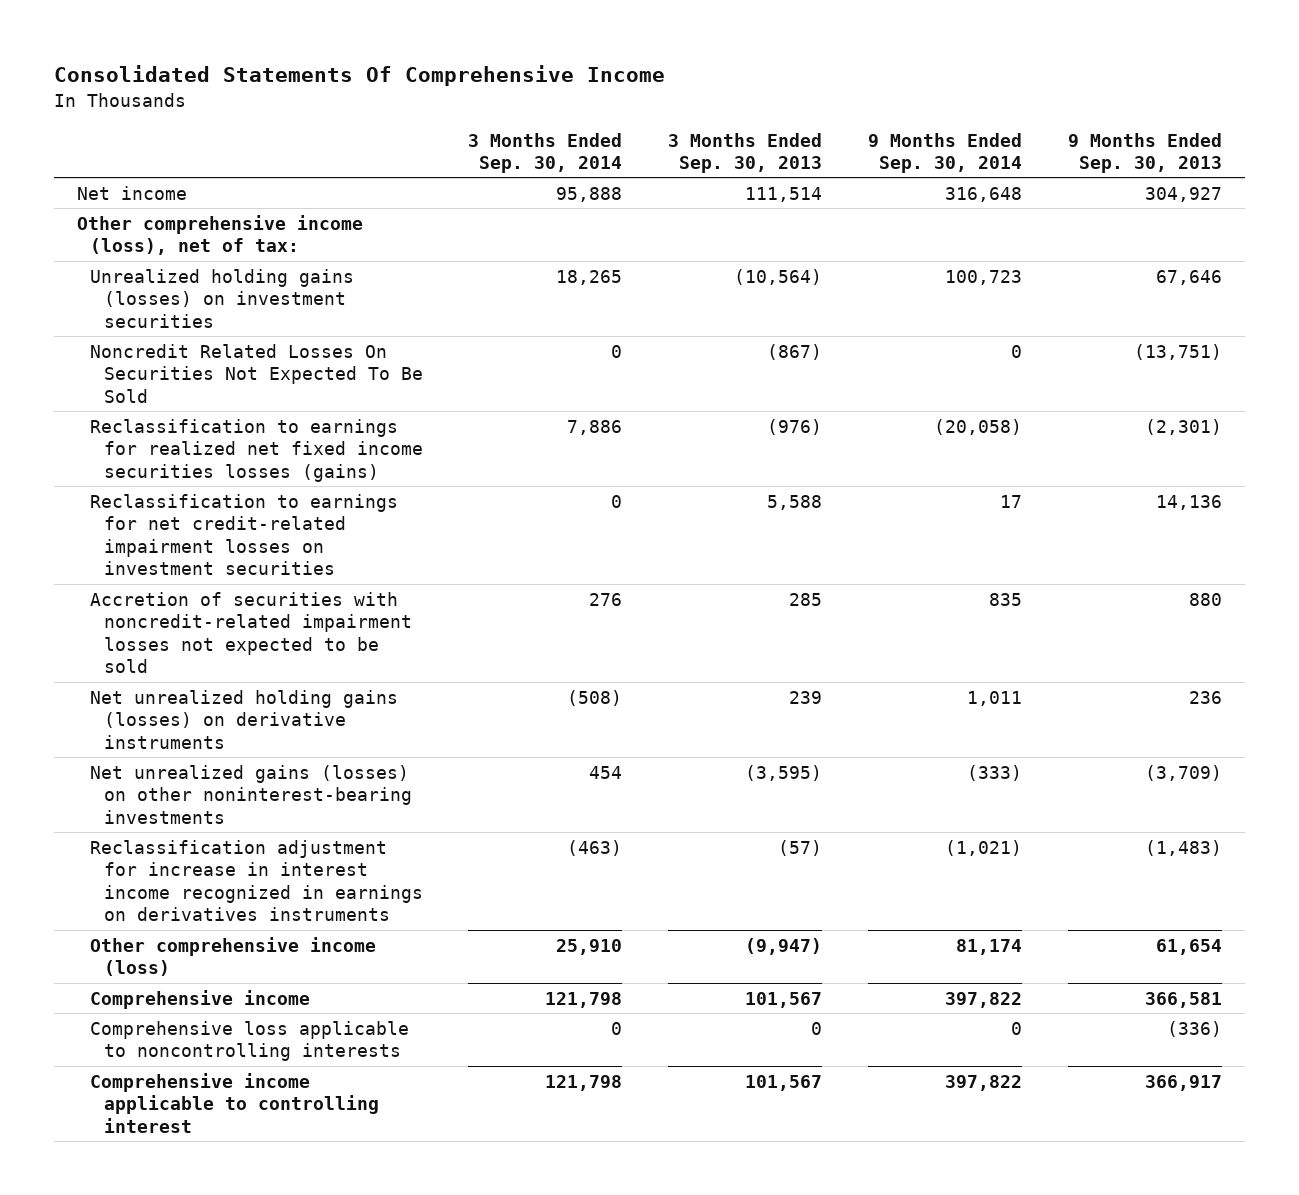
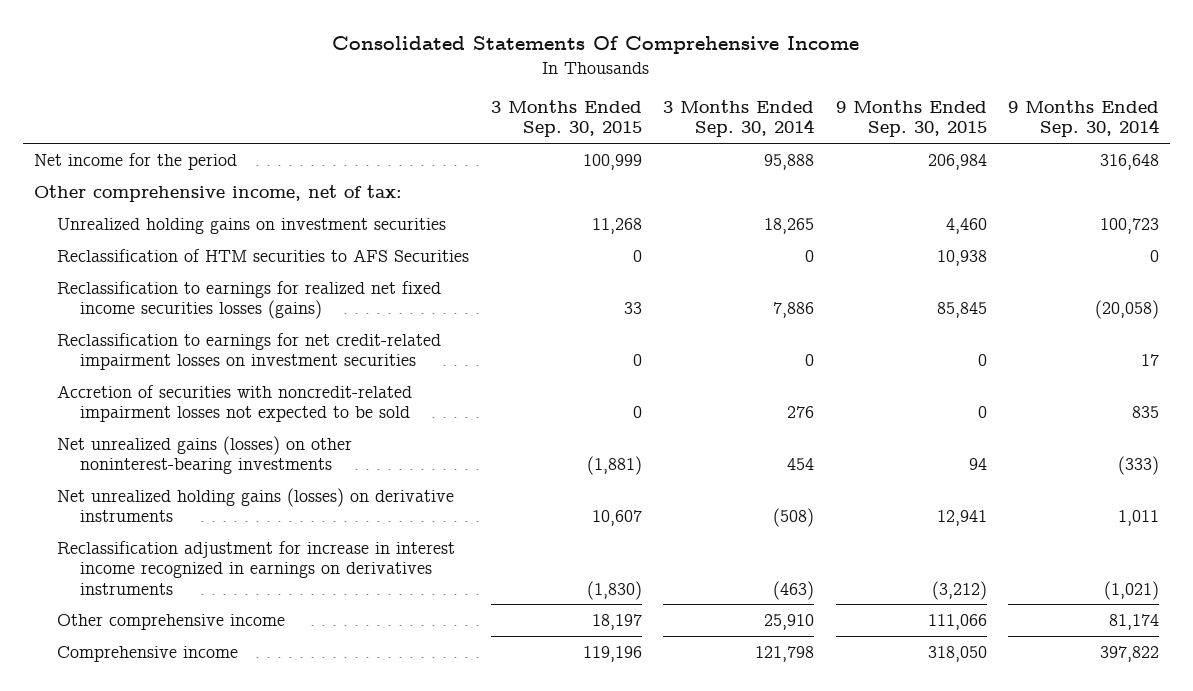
[668,132,823,174] 3 Months Ended Sep. 30, 2013 -> none
[1067,132,1222,174] 9 Months Ended Sep. 30, 2013 -> none
none -> [490,99,642,138] 3 Months Ended Sep. 30, 2015
none -> [835,99,987,138] 9 Months Ended Sep. 30, 2015
[90,343,423,403] Noncredit Related Losses On Securities Not Expected To Be Sold -> none
[77,185,188,200] Net income -> [33,152,237,170] Net income for the period
[77,214,364,256] Other comprehensive income (loss), net of tax: -> [33,184,402,202] Other comprehensive income, net of tax:
[90,268,355,328] Unrealized holding gains (losses) on investment securities -> [56,217,446,234] Unrealized holding gains on investment securities
none -> [56,248,469,262] Reclassification of HTM securities to AFS Securities
[90,689,399,749] Net unrealized holding gains (losses) on derivative instruments -> [56,487,454,523] Net unrealized holding gains (losses) on derivative instruments
[90,936,377,977] Other comprehensive income (loss) -> [56,613,285,630] Other comprehensive income
[90,1020,410,1062] Comprehensive loss applicable to noncontrolling interests -> none
[90,1072,379,1133] Comprehensive income applicable to controlling interest -> none

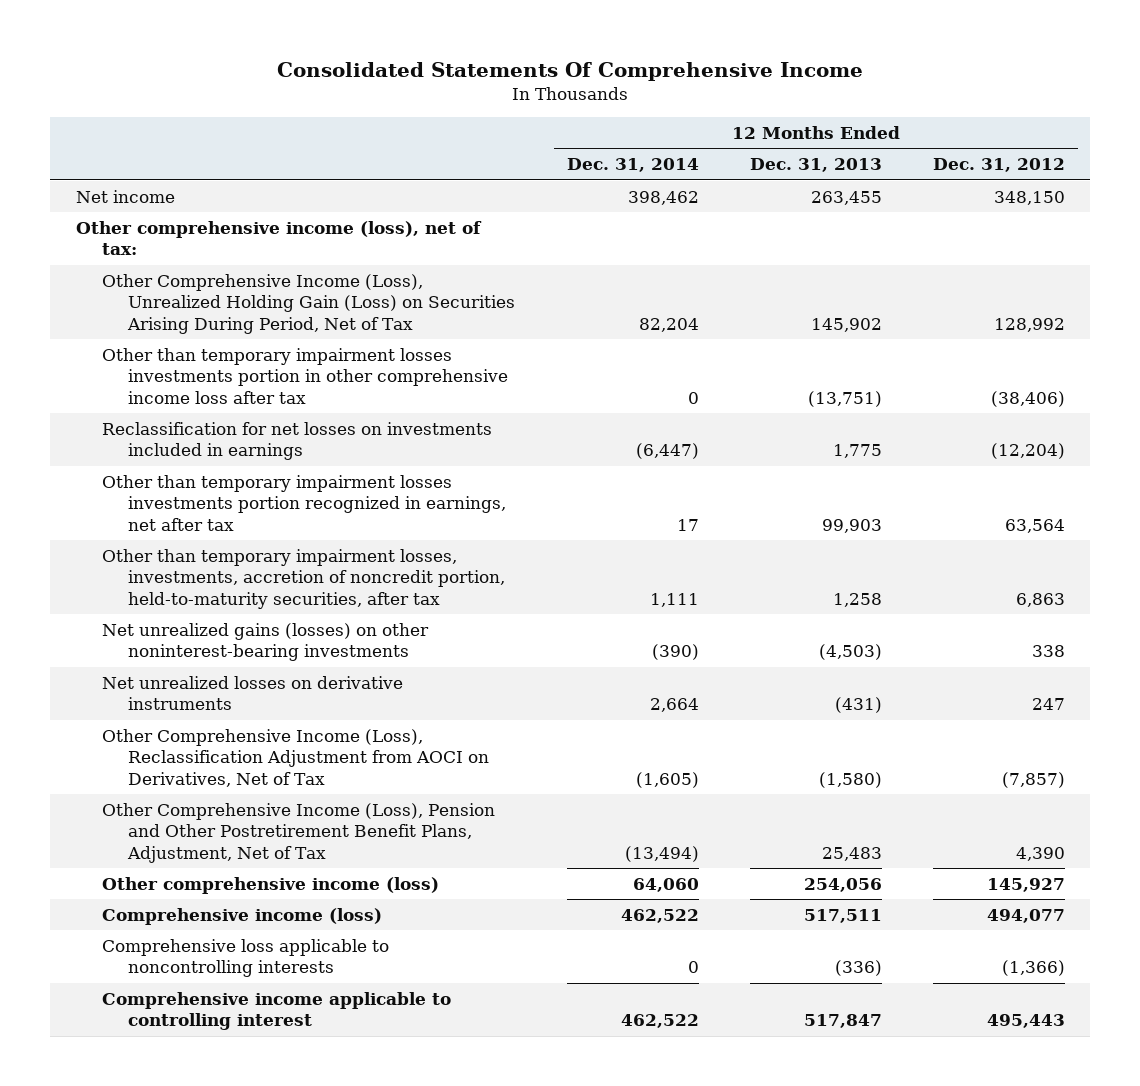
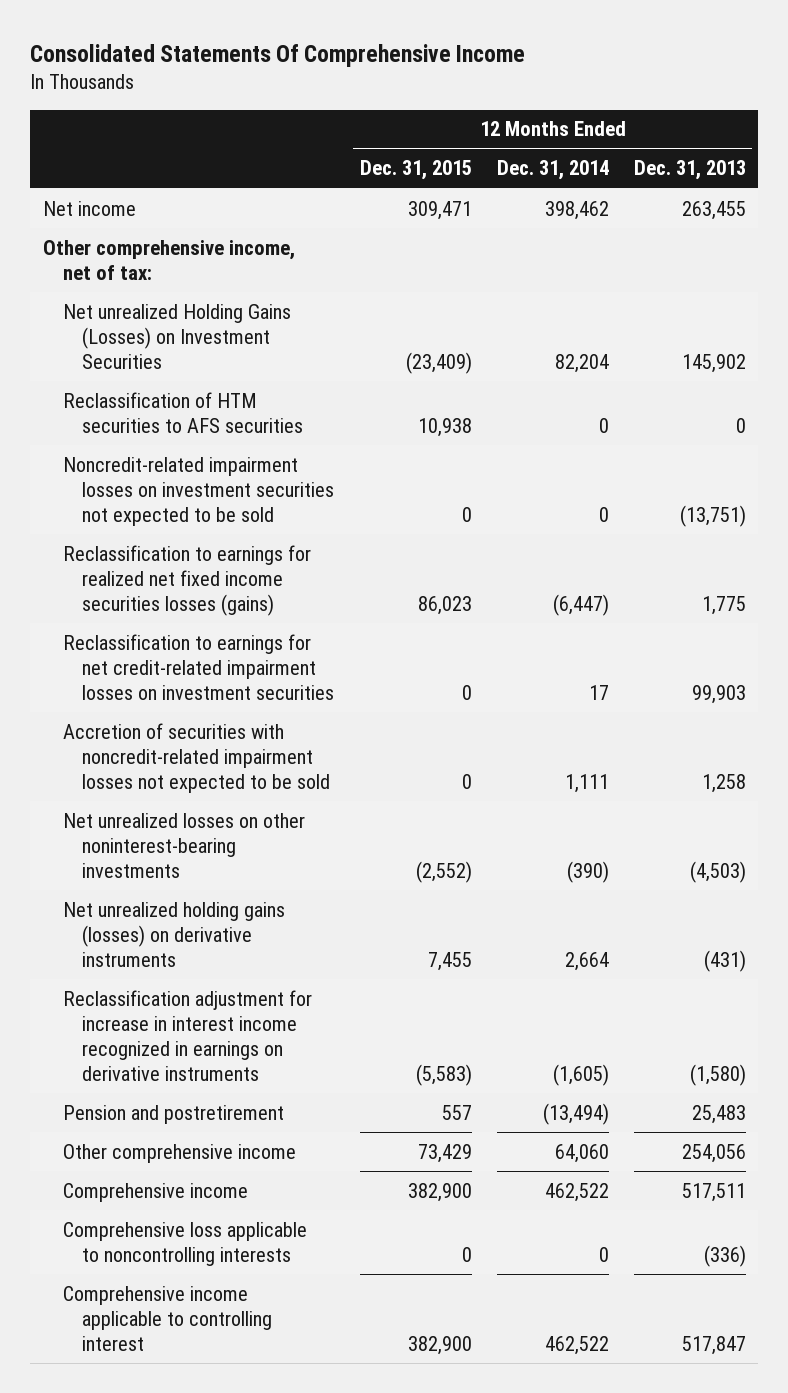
[932,158,1065,173] Dec. 31, 2012 -> none
none -> [359,160,472,181] Dec. 31, 2015
[75,220,482,256] Other comprehensive income (loss), net of tax: -> [42,239,295,280] Other comprehensive income, net of tax:
[102,273,516,334] Other Comprehensive Income (Loss), Unrealized Holding Gain (Loss) on Securities Arising During Period, Net of Tax -> [62,303,291,369] Net unrealized Holding Gains (Losses) on Investment Securities
none -> [62,391,304,433] Reclassification of HTM securities to AFS securities
[102,347,509,404] Other than temporary impairment losses investments portion in other comprehensive income loss after tax -> [62,456,335,526] Noncredit-related impairment losses on investment securities not expected to be sold
[102,421,493,461] Reclassification for net losses on investments included in earnings -> [62,544,311,616] Reclassification to earnings for realized net fixed income securities losses (gains)
[102,474,507,531] Other than temporary impairment losses investments portion recognized in earnings, net after tax -> [62,633,335,700] Reclassification to earnings for net credit-related impairment losses on investment securities
[102,548,506,609] Other than temporary impairment losses, investments, accretion of noncredit portion, held-to-maturity securities, after tax -> [62,722,331,793] Accretion of securities with noncredit-related impairment losses not expected to be sold
[102,622,430,662] Net unrealized gains (losses) on other noninterest-bearing investments -> [62,812,305,878] Net unrealized losses on other noninterest-bearing investments
[102,675,404,711] Net unrealized losses on derivative instruments -> [62,901,285,967] Net unrealized holding gains (losses) on derivative instruments
[102,728,490,787] Other Comprehensive Income (Loss), Reclassification Adjustment from AOCI on Derivatives, Net of Tax -> [62,989,312,1081] Reclassification adjustment for increase in interest income recognized in earnings on derivative instruments
[102,802,496,863] Other Comprehensive Income (Loss), Pension and Other Postretirement Benefit Plans, Adjustment, Net of Tax -> [62,1104,284,1124] Pension and postretirement
[102,876,440,894] Other comprehensive income (loss) -> [62,1143,296,1163] Other comprehensive income
[102,907,383,925] Comprehensive income (loss) -> [62,1182,248,1202] Comprehensive income

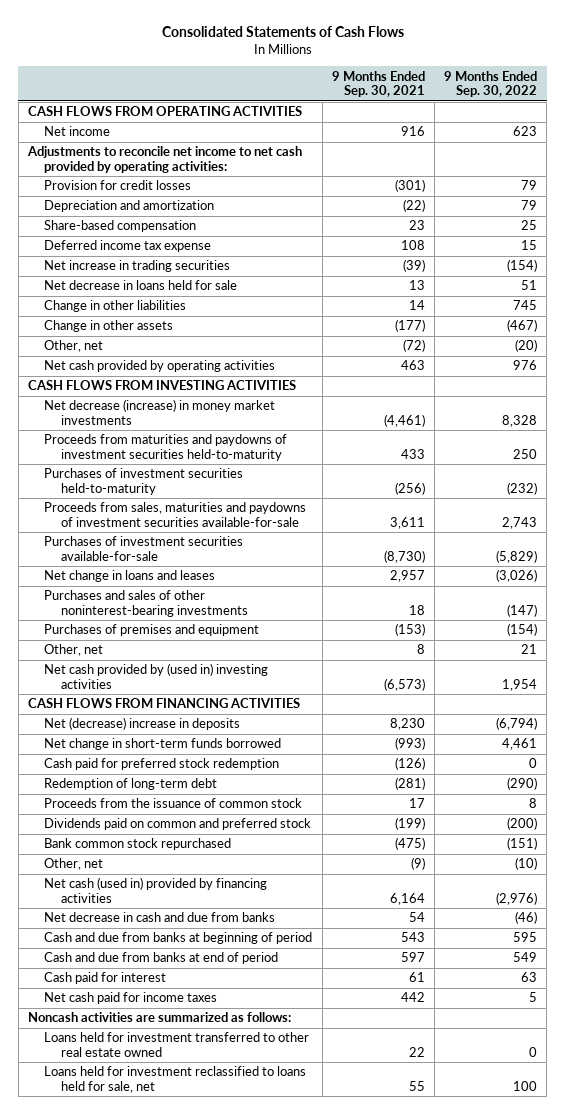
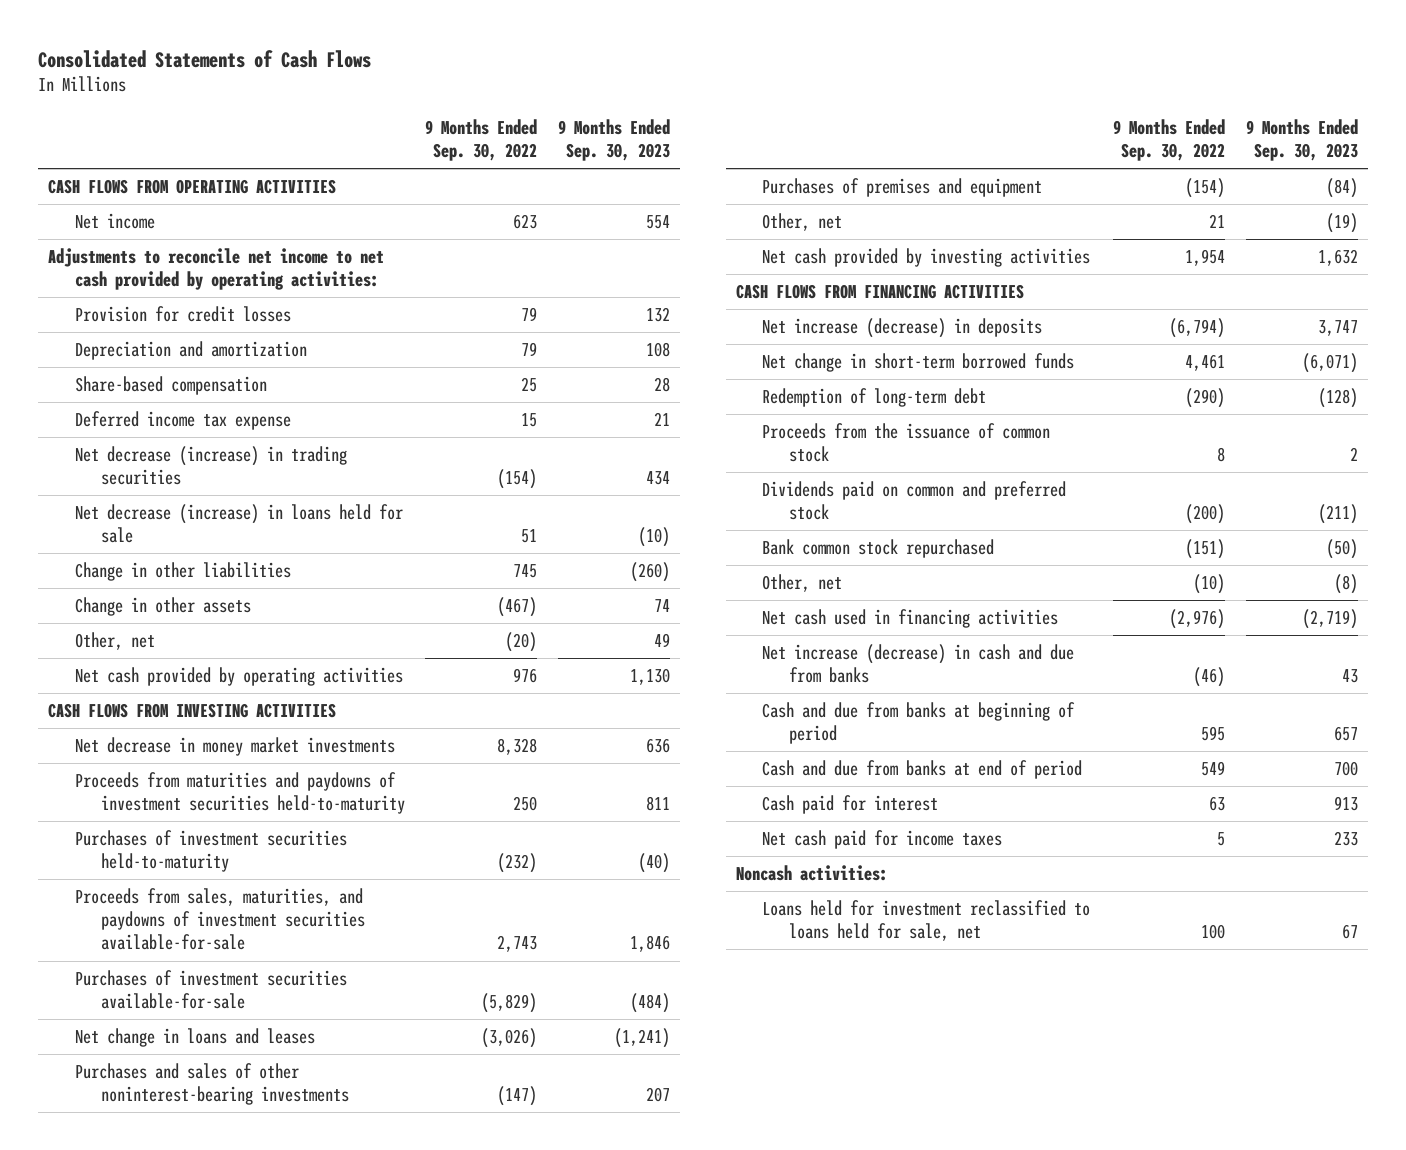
[331,70,425,98] 9 Months Ended Sep. 30, 2021 -> none
none -> [557,118,670,161] 9 Months Ended Sep. 30, 2023
[44,260,231,273] Net increase in trading securities -> [74,446,347,486] Net decrease (increase) in trading securities
[44,280,238,291] Net decrease in loans held for sale -> [74,504,403,544] Net decrease (increase) in loans held for sale
[44,399,276,425] Net decrease (increase) in money market investments -> [74,737,395,757] Net decrease in money market investments
[44,502,307,527] Proceeds from sales, maturities and paydowns of investment securities available-for-sale -> [74,888,365,951] Proceeds from sales, maturities, and paydowns of investment securities available-for-sale
[44,663,269,689] Net cash provided by (used in) investing activities -> [762,248,1091,268] Net cash provided by investing activities
[44,758,280,771] Cash paid for preferred stock redemption -> none
[44,717,241,731] Net (decrease) increase in deposits -> [762,318,1043,339] Net increase (decrease) in deposits
[44,738,282,751] Net change in short-term funds borrowed -> [762,353,1075,373] Net change in short-term borrowed funds
[44,877,268,903] Net cash (used in) provided by financing activities -> [762,609,1059,629] Net cash used in financing activities
[44,912,276,923] Net decrease in cash and due from banks -> [762,644,1075,684] Net increase (decrease) in cash and due from banks
[44,1032,310,1057] Loans held for investment transferred to other real estate owned -> none
[27,1012,291,1023] Noncash activities are summarized as follows: -> [736,865,889,882] Noncash activities:

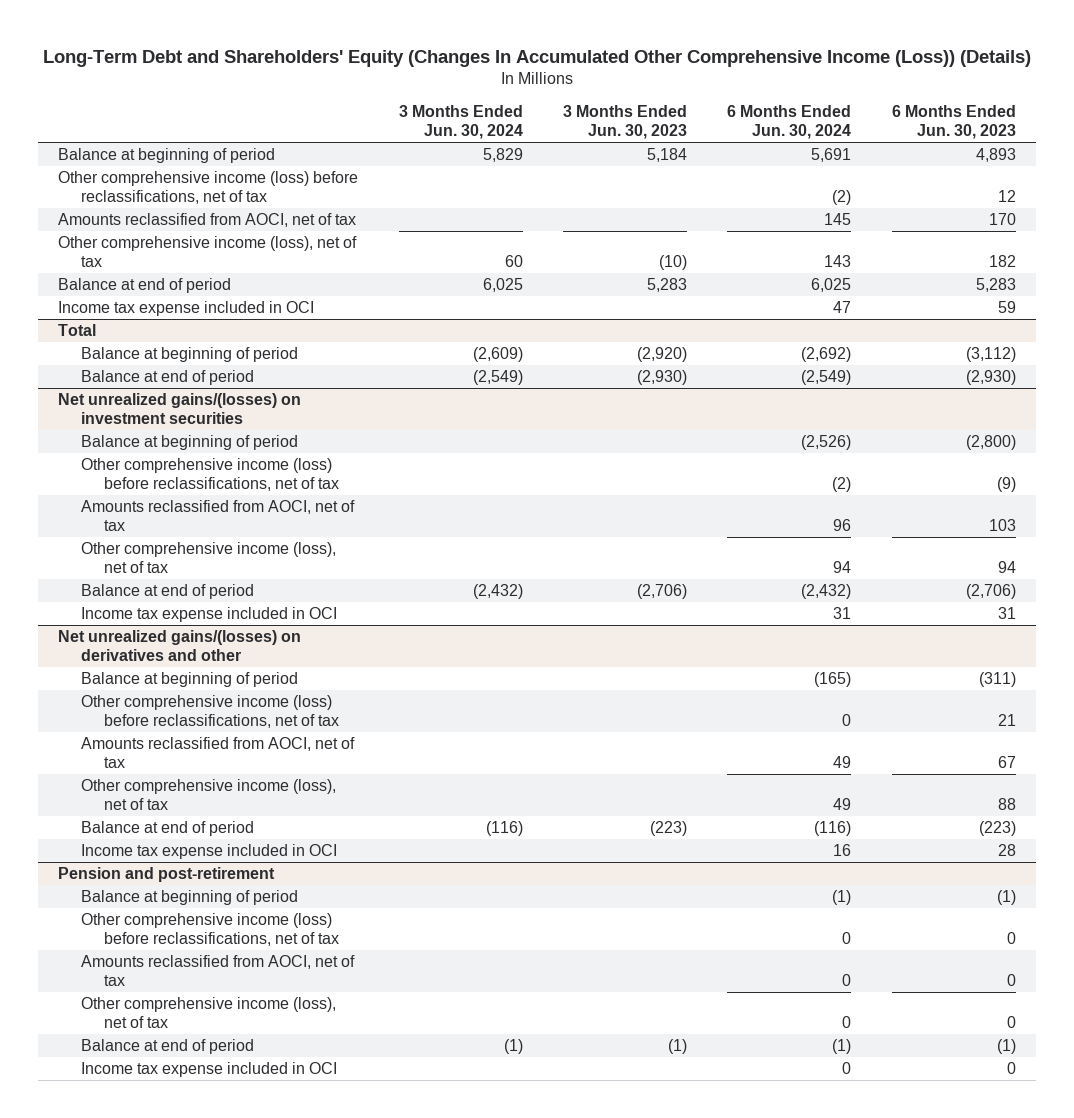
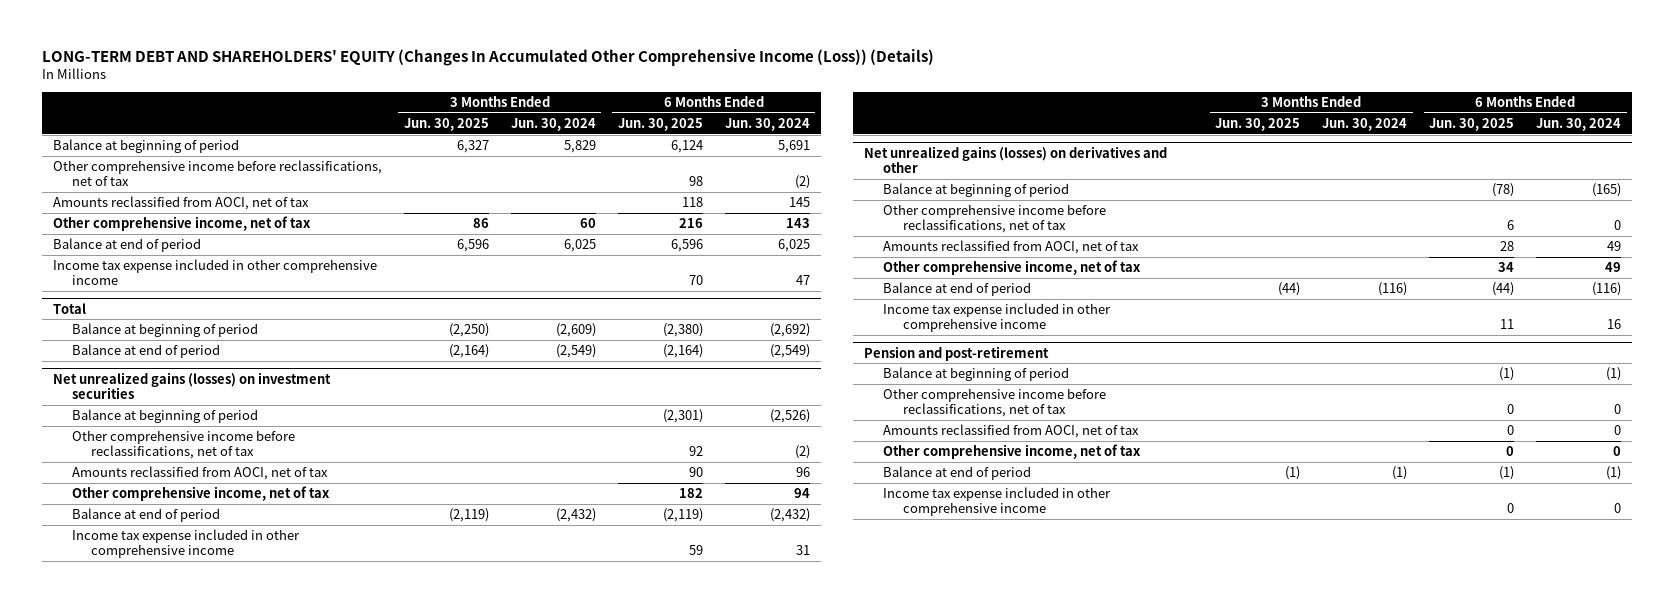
[42,49,1031,67] Long-Term Debt and Shareholders' Equity (Changes In Accumulated Other Comprehensive Income (Loss)) (Details) -> [41,48,934,66] LONG-TERM DEBT AND SHAREHOLDERS' EQUITY (Changes In Accumulated Other Comprehensive Income (Loss)) (Details)
[562,105,687,140] 3 Months Ended Jun. 30, 2023 -> none
[891,105,1016,140] 6 Months Ended Jun. 30, 2023 -> none
none -> [403,117,489,131] Jun. 30, 2025
none -> [617,117,703,131] Jun. 30, 2025
[58,171,359,205] Other comprehensive income (loss) before reclassifications, net of tax -> [52,160,382,187] Other comprehensive income before reclassifications, net of tax
[58,236,358,268] Other comprehensive income (loss), net of tax -> [52,216,311,232] Other comprehensive income, net of tax
[58,301,315,317] Income tax expense included in OCI -> [52,259,377,286] Income tax expense included in other comprehensive income
[58,393,302,425] Net unrealized gains/(losses) on investment securities -> [52,371,331,400] Net unrealized gains (losses) on investment securities
[80,458,339,492] Other comprehensive income (loss) before reclassifications, net of tax -> [71,430,295,460] Other comprehensive income before reclassifications, net of tax
[80,542,336,574] Other comprehensive income (loss), net of tax -> [71,486,330,502] Other comprehensive income, net of tax
[80,607,337,623] Income tax expense included in OCI -> [71,529,300,559] Income tax expense included in other comprehensive income
[58,630,302,662] Net unrealized gains/(losses) on derivatives and other -> [864,145,1168,174] Net unrealized gains (losses) on derivatives and other
[80,695,339,729] Other comprehensive income (loss) before reclassifications, net of tax -> [883,204,1107,234] Other comprehensive income before reclassifications, net of tax
[80,779,336,811] Other comprehensive income (loss), net of tax -> [883,260,1142,276] Other comprehensive income, net of tax
[80,844,337,860] Income tax expense included in OCI -> [883,303,1112,333] Income tax expense included in other comprehensive income
[80,913,339,947] Other comprehensive income (loss) before reclassifications, net of tax -> [883,388,1107,418] Other comprehensive income before reclassifications, net of tax
[80,997,336,1029] Other comprehensive income (loss), net of tax -> [883,444,1142,460] Other comprehensive income, net of tax
[80,1062,337,1078] Income tax expense included in OCI -> [883,487,1112,517] Income tax expense included in other comprehensive income

